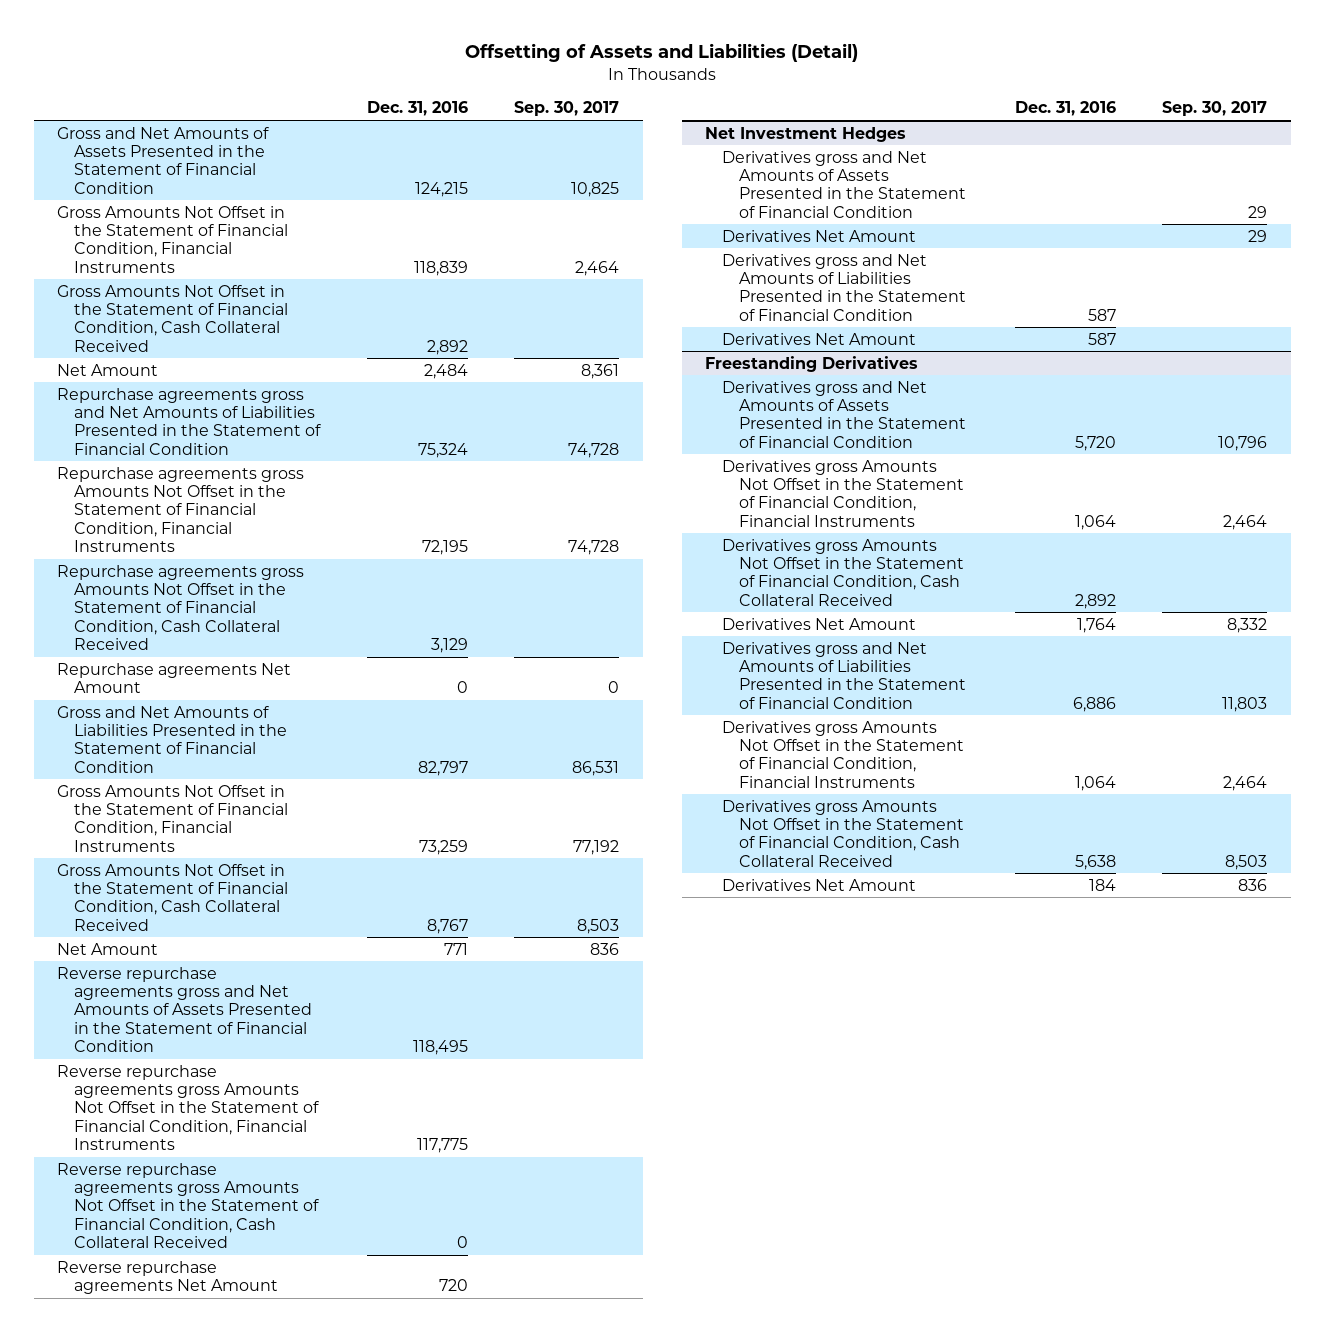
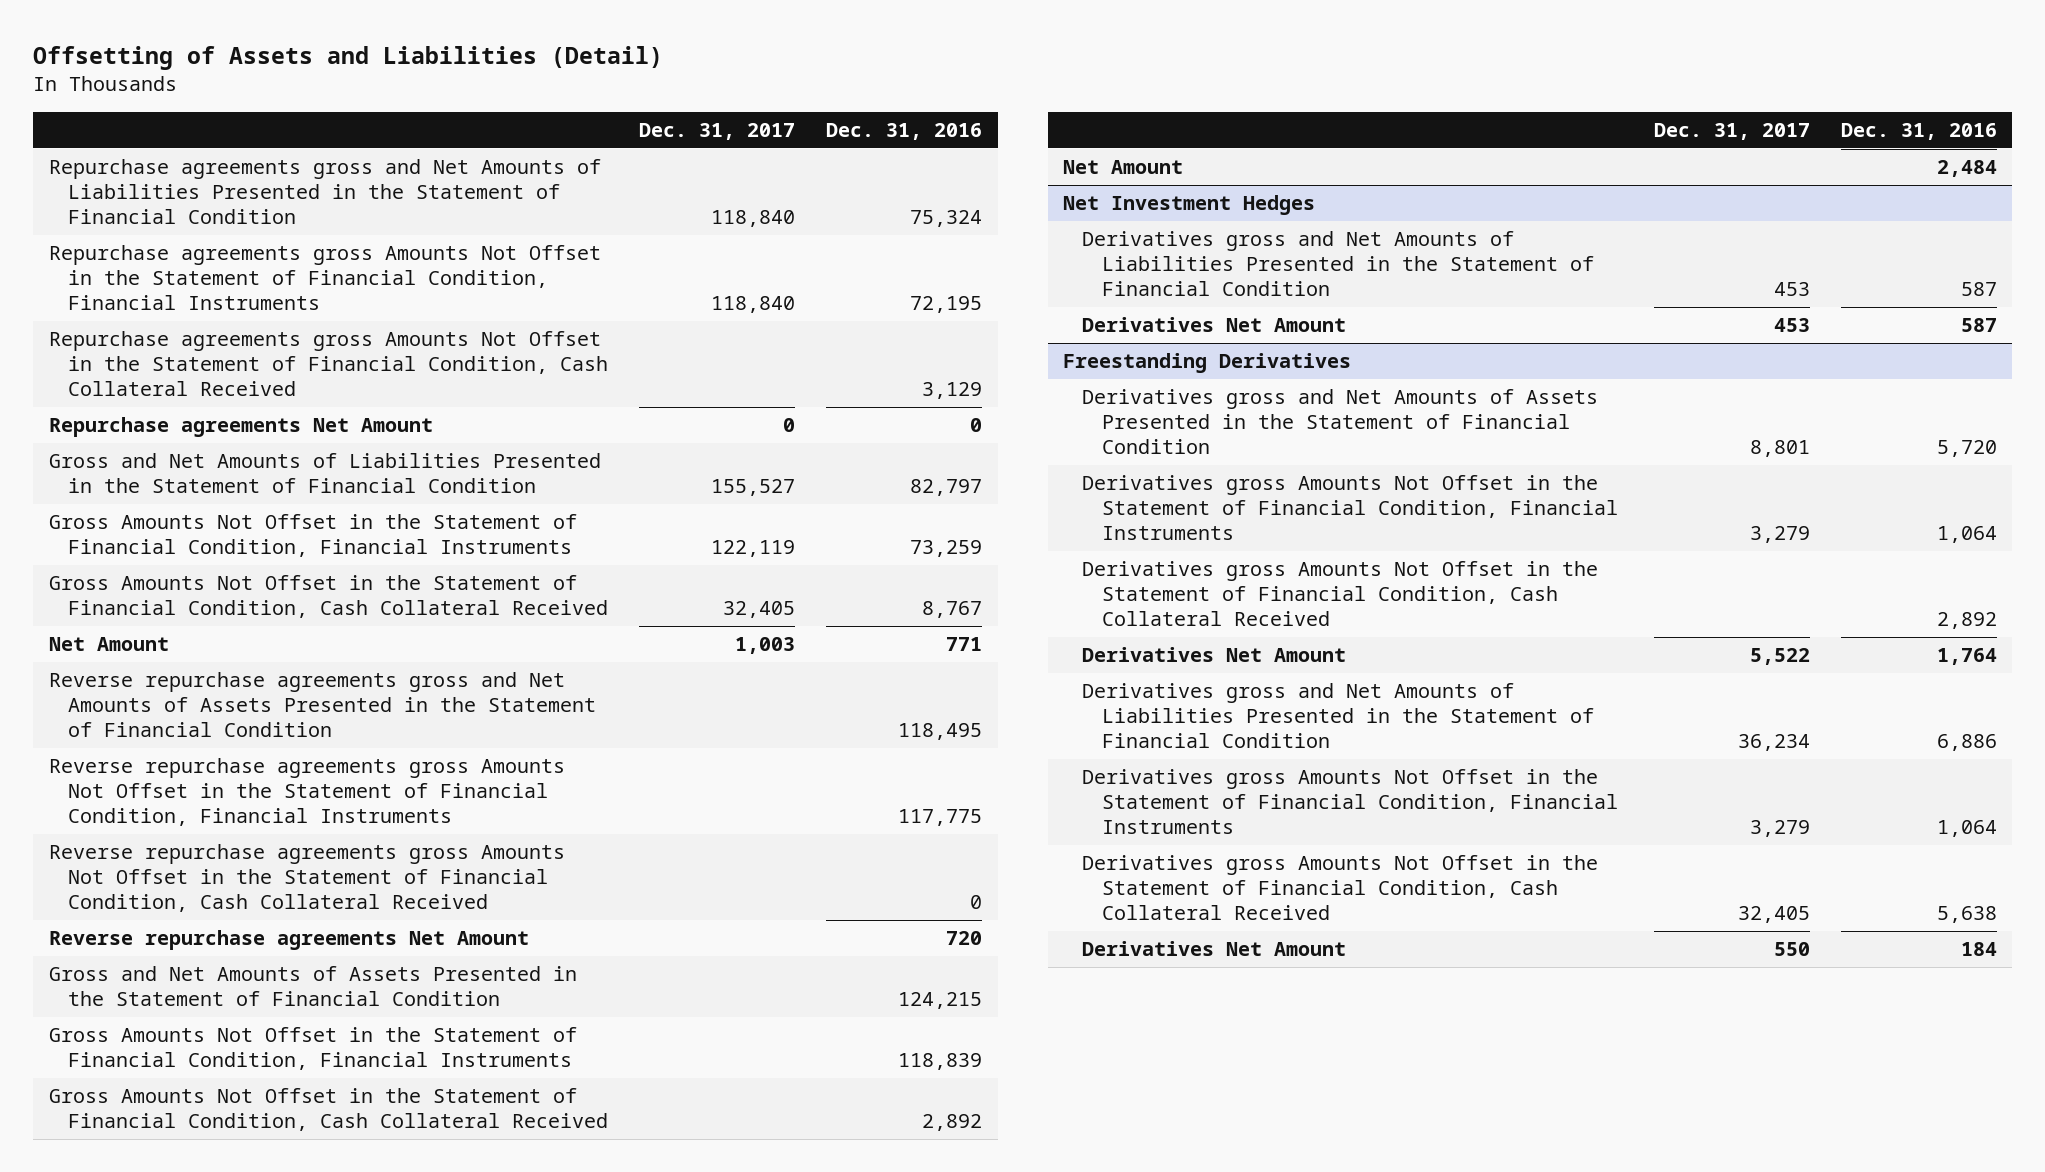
[514,101,620,117] Sep. 30, 2017 -> none
none -> [639,122,796,140] Dec. 31, 2017
[57,126,270,194] Gross and Net Amounts of Assets Presented in the Statement of Financial Condition -> [48,966,577,1007] Gross and Net Amounts of Assets Presented in the Statement of Financial Condition
[57,205,289,273] Gross Amounts Not Offset in the Statement of Financial Condition, Financial Instruments -> [48,1027,577,1071] Gross Amounts Not Offset in the Statement of Financial Condition, Financial Instruments
[57,284,289,352] Gross Amounts Not Offset in the Statement of Financial Condition, Cash Collateral Received -> [48,1088,608,1132] Gross Amounts Not Offset in the Statement of Financial Condition, Cash Collateral Received
[57,363,159,376] Net Amount -> [1063,160,1184,175] Net Amount
[722,150,967,218] Derivatives gross and Net Amounts of Assets Presented in the Statement of Financial Condition -> none
[722,229,917,242] Derivatives Net Amount -> none

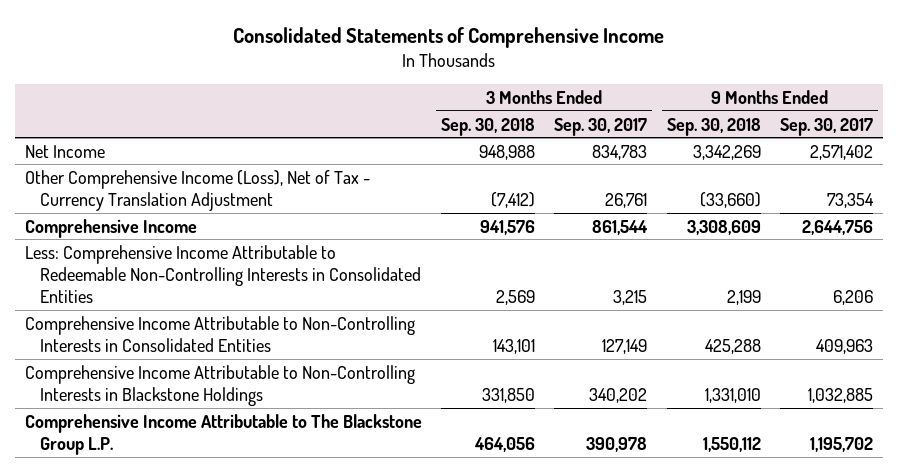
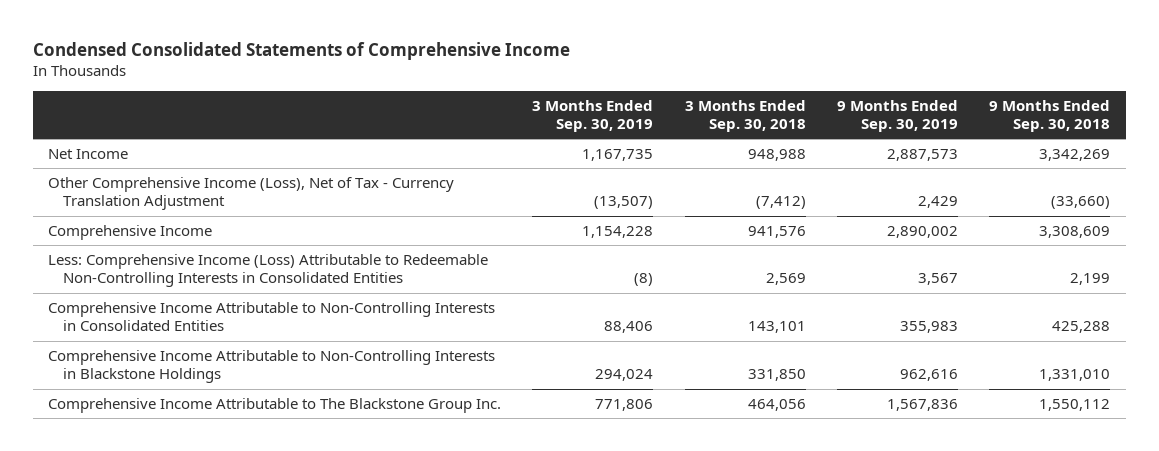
[232,26,664,48] Consolidated Statements of Comprehensive Income -> [32,41,570,60] Condensed Consolidated Statements of Comprehensive Income
[554,117,648,136] Sep. 30, 2017 -> none
[780,117,874,136] Sep. 30, 2017 -> none
none -> [532,99,654,132] 3 Months Ended Sep. 30, 2019
none -> [837,99,959,132] 9 Months Ended Sep. 30, 2019
[24,244,421,303] Less: Comprehensive Income Attributable to Redeemable Non-Controlling Interests in Consolidated Entities -> [48,254,489,288] Less: Comprehensive Income (Loss) Attributable to Redeemable Non-Controlling Interests in Consolidated Entities
[24,413,422,455] Comprehensive Income Attributable to The Blackstone Group L.P. -> [48,398,502,414] Comprehensive Income Attributable to The Blackstone Group Inc.

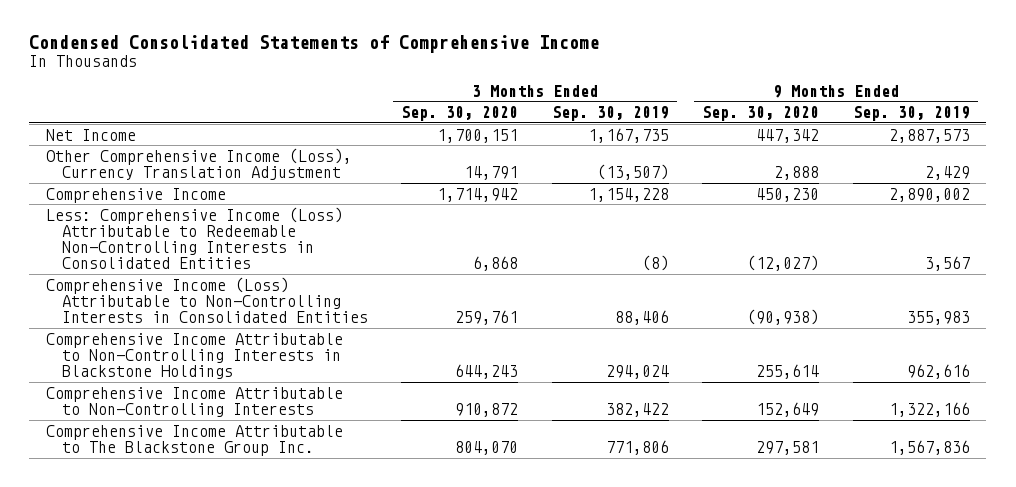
[684,99,806,132] 3 Months Ended Sep. 30, 2018 -> none
[989,99,1111,132] 9 Months Ended Sep. 30, 2018 -> none
none -> [401,105,519,121] Sep. 30, 2020
none -> [702,105,820,121] Sep. 30, 2020
[48,177,455,211] Other Comprehensive Income (Loss), Net of Tax - Currency Translation Adjustment -> [45,147,352,180] Other Comprehensive Income (Loss), Currency Translation Adjustment
[48,302,496,332] Comprehensive Income Attributable to Non-Controlling Interests in Consolidated Entities -> [45,276,368,324] Comprehensive Income (Loss) Attributable to Non-Controlling Interests in Consolidated Entities
none -> [45,386,343,417] Comprehensive Income Attributable to Non-Controlling Interests

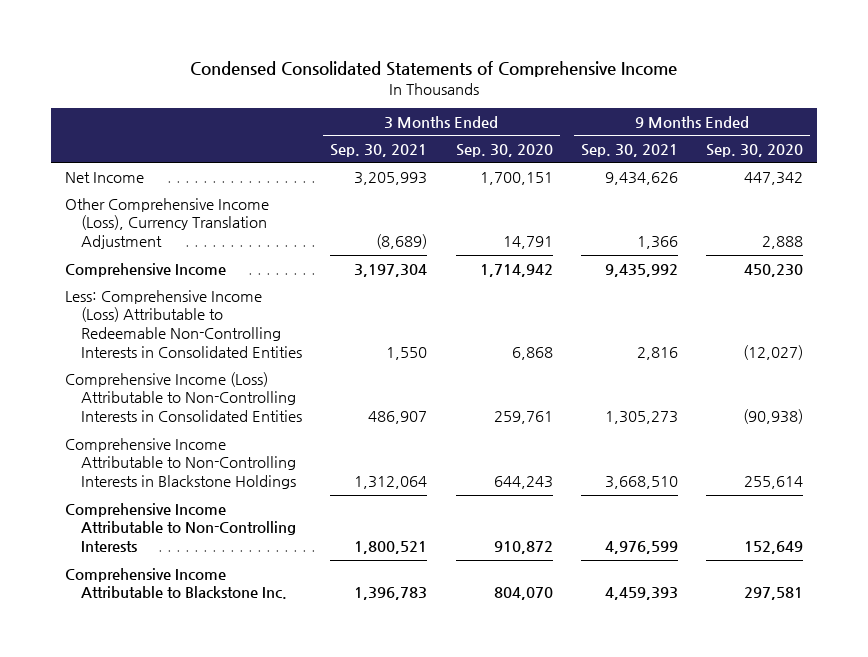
[551,105,669,121] Sep. 30, 2019 -> none
[852,105,970,121] Sep. 30, 2019 -> none
none -> [330,143,428,157] Sep. 30, 2021
none -> [580,143,678,157] Sep. 30, 2021
[45,424,343,456] Comprehensive Income Attributable to The Blackstone Group Inc. -> [65,567,288,600] Comprehensive Income Attributable to Blackstone Inc.

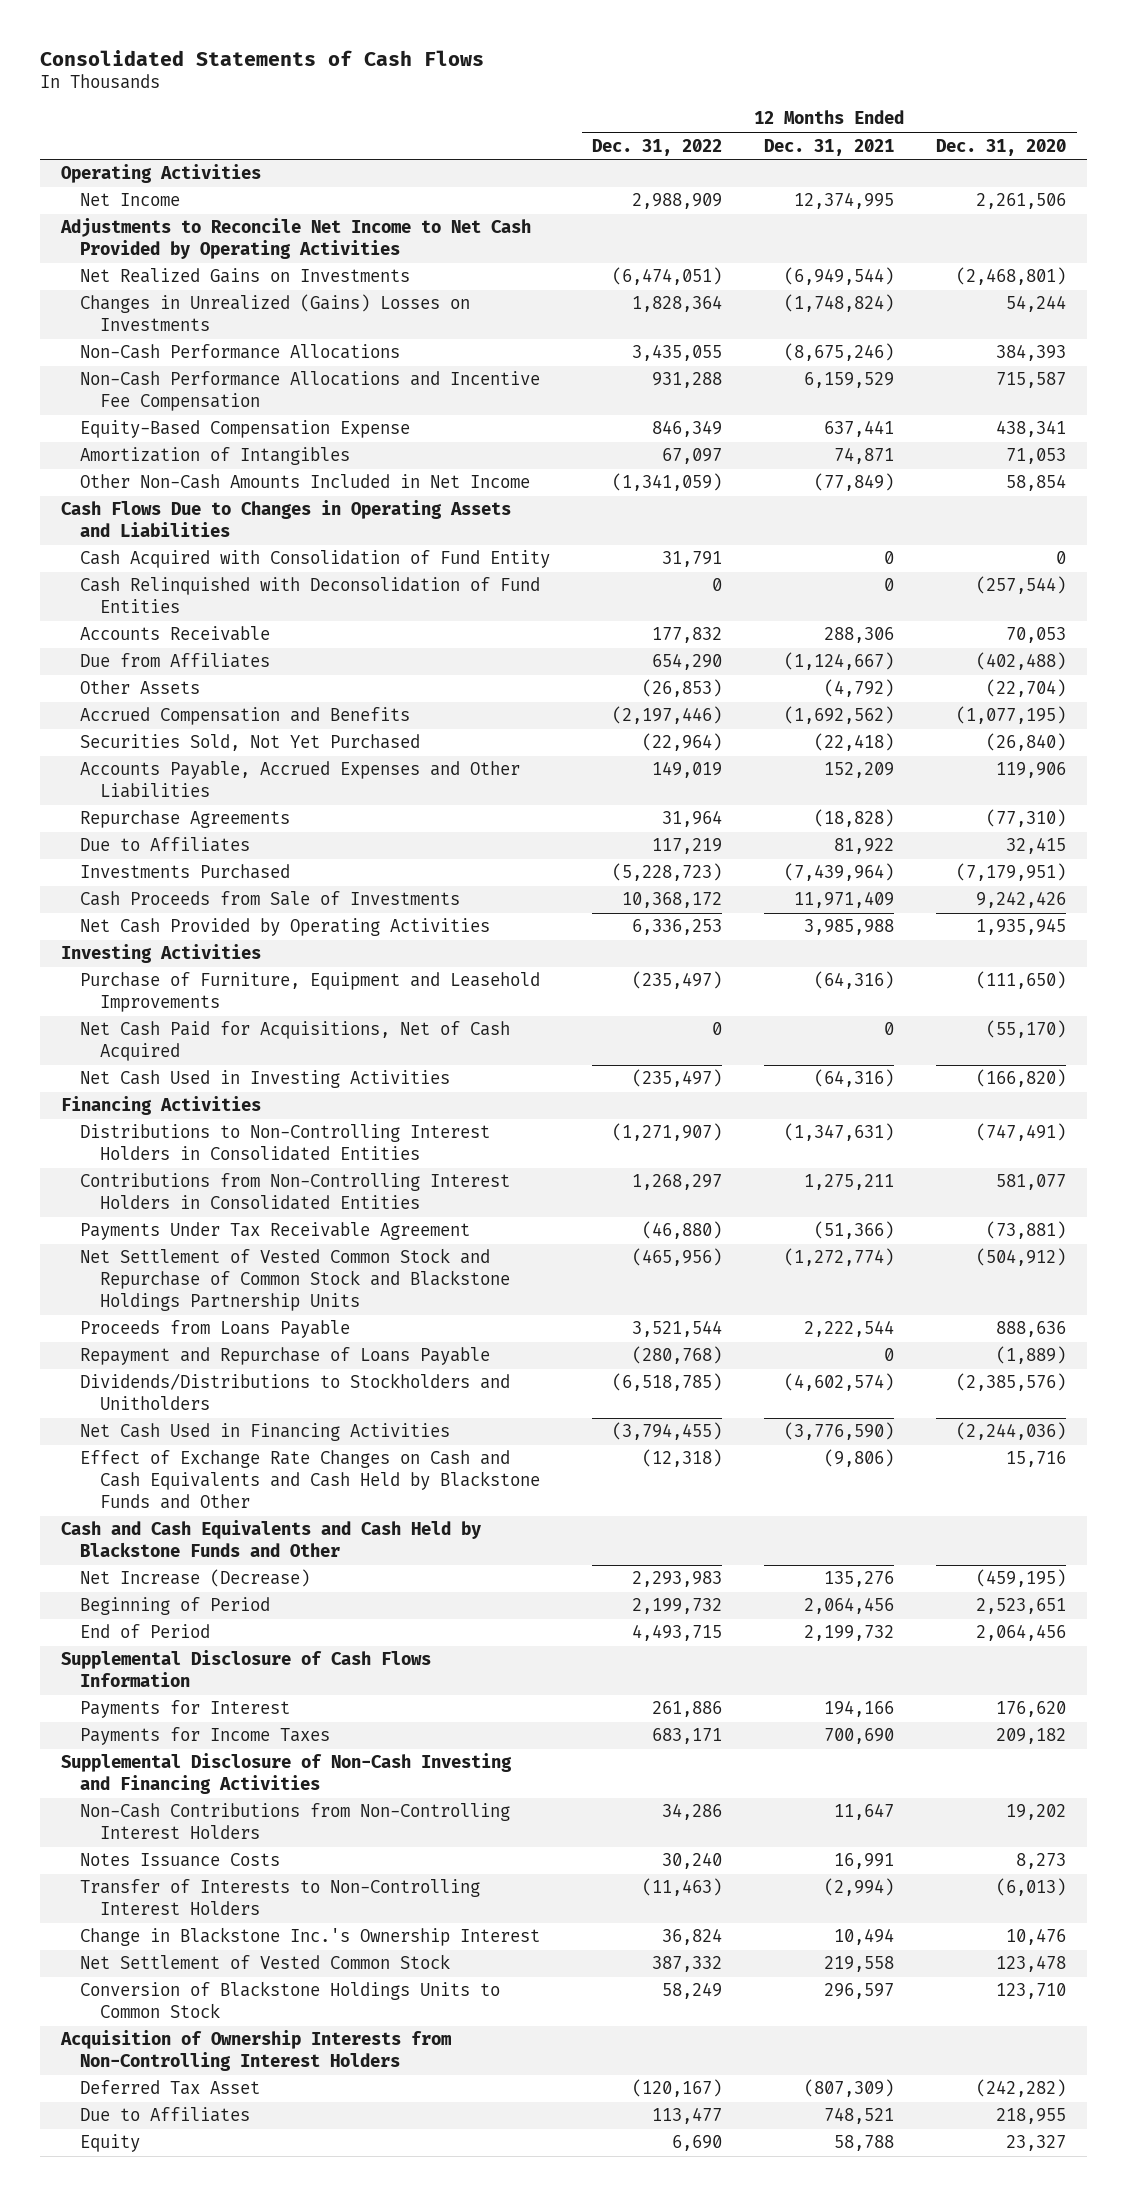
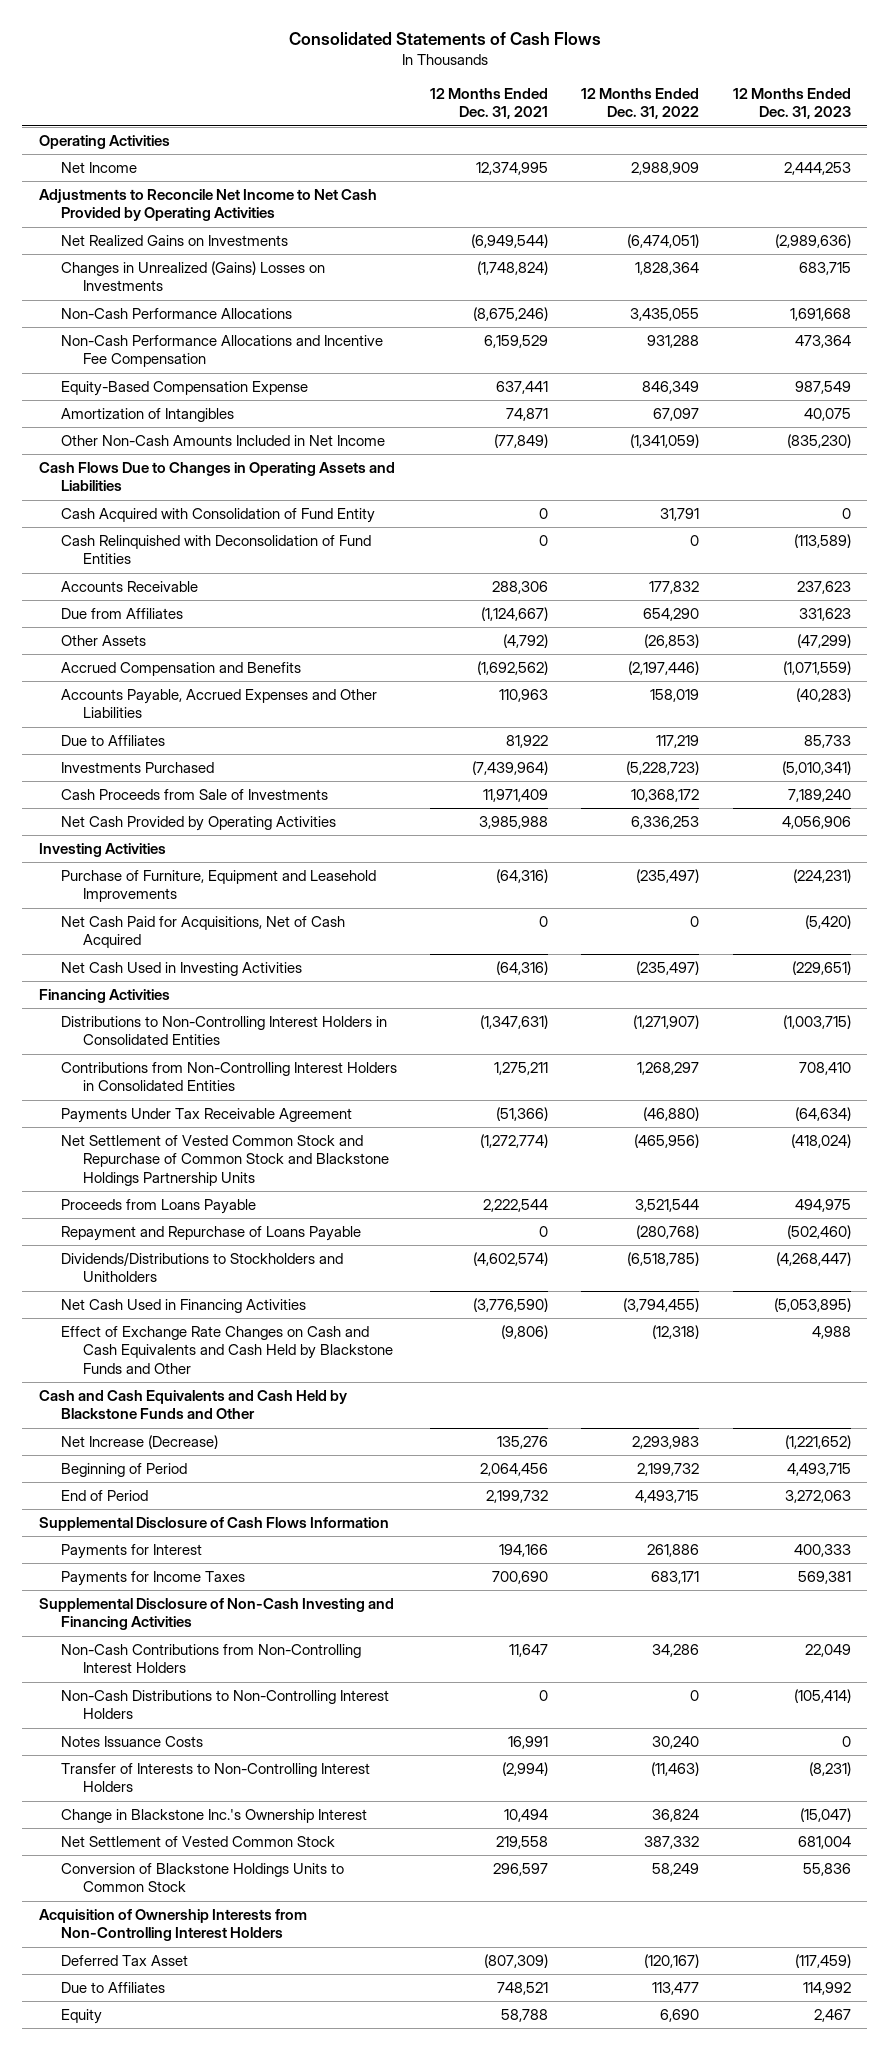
[936,138,1067,156] Dec. 31, 2020 -> none
none -> [732,87,851,120] 12 Months Ended Dec. 31, 2023
[80,734,421,752] Securities Sold, Not Yet Purchased -> none
[80,810,291,829] Repurchase Agreements -> none
[652,761,723,779] 149,019 -> [650,689,700,703] 158,019
[824,762,895,779] 152,209 -> [499,689,549,703] 110,963
none -> [60,1690,389,1720] Non-Cash Distributions to Non-Controlling Interest Holders

